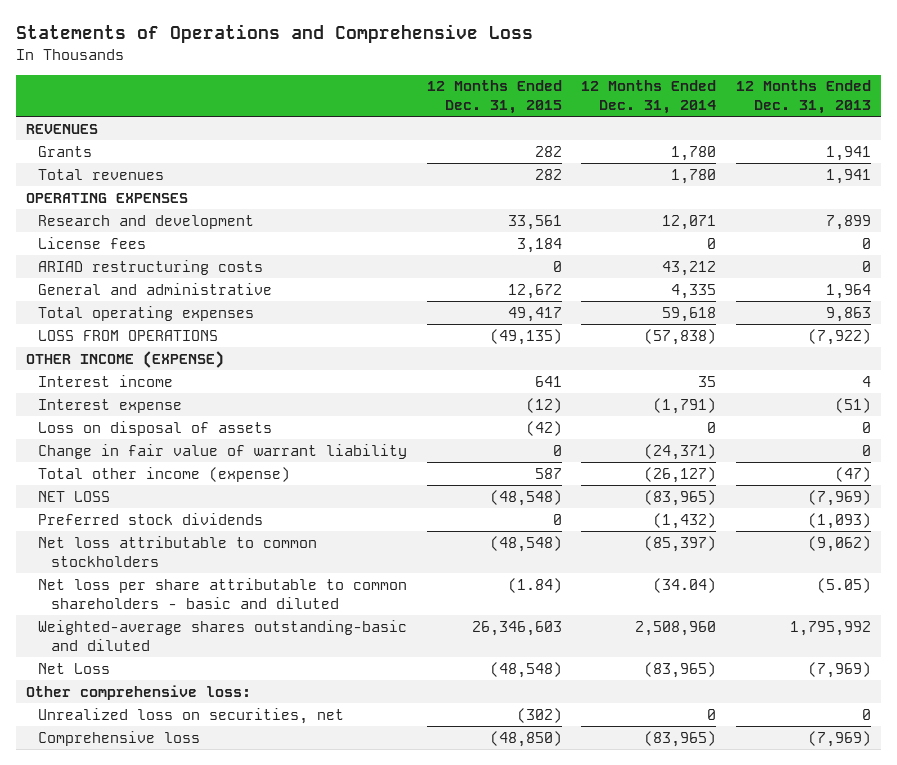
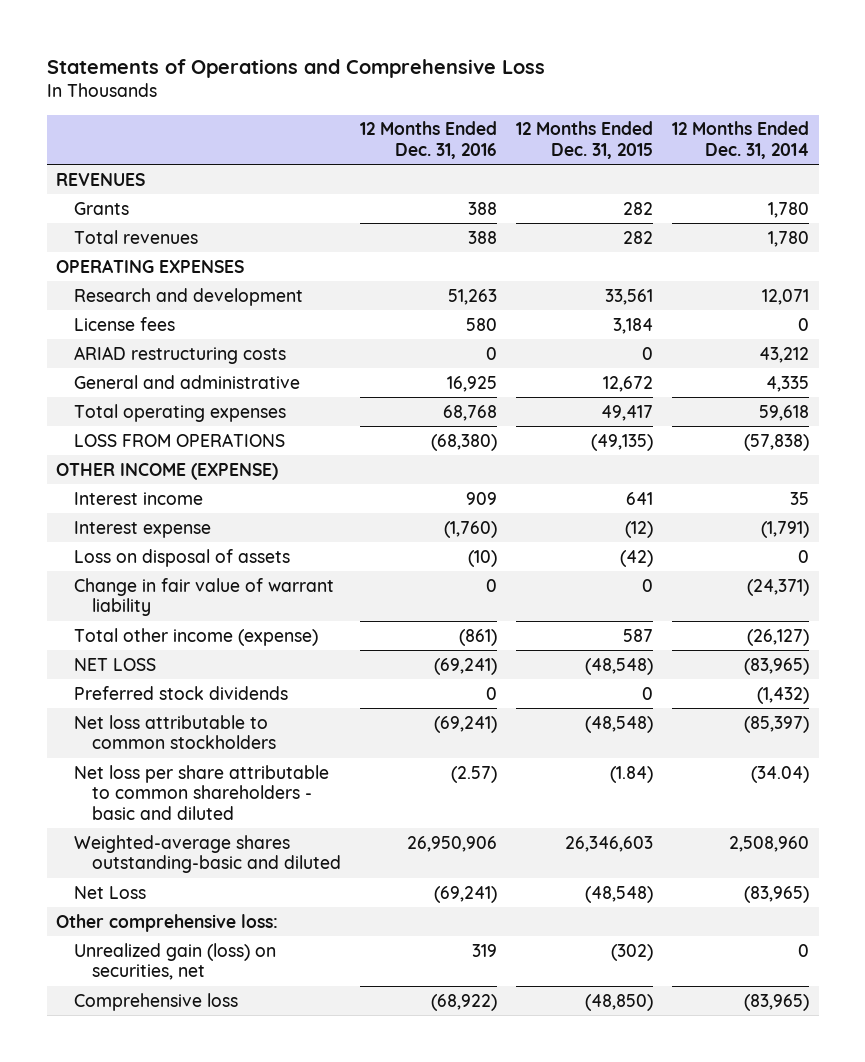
[735,80,871,115] 12 Months Ended Dec. 31, 2013 -> none
none -> [360,121,498,159] 12 Months Ended Dec. 31, 2016
[38,707,345,724] Unrealized loss on securities, net -> [74,942,277,981] Unrealized gain (loss) on securities, net

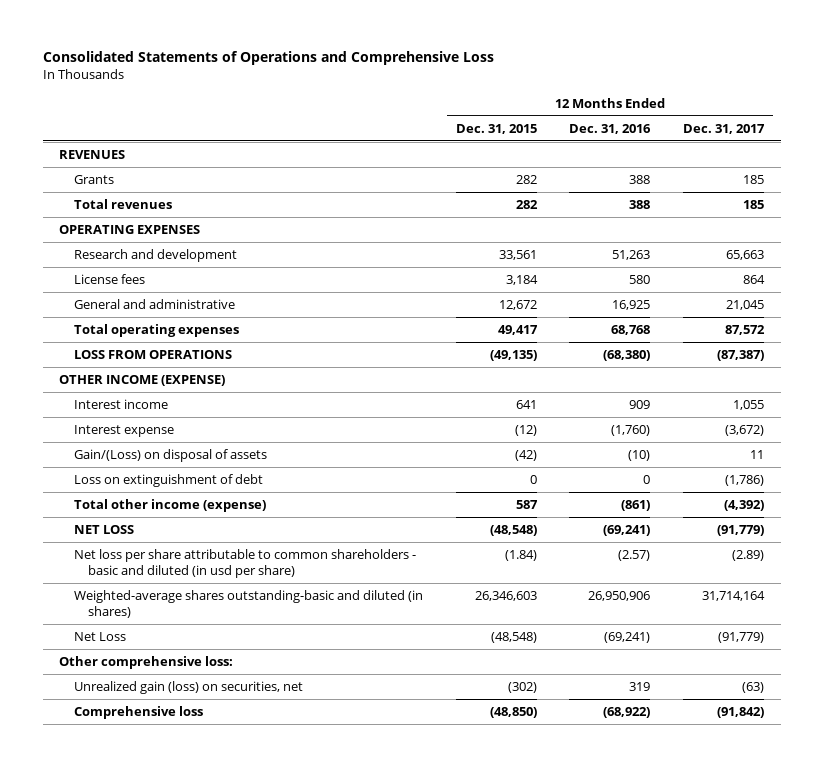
[46,58,545,78] Statements of Operations and Comprehensive Loss -> [42,50,494,65] Consolidated Statements of Operations and Comprehensive Loss
[672,121,810,159] 12 Months Ended Dec. 31, 2014 -> none
none -> [683,123,766,134] Dec. 31, 2017
[74,345,287,364] ARIAD restructuring costs -> none
[74,577,335,617] Change in fair value of warrant liability -> none
[74,548,291,567] Loss on disposal of assets -> [73,448,267,462] Gain/(Loss) on disposal of assets
none -> [73,473,263,487] Loss on extinguishment of debt
[74,685,289,700] Preferred stock dividends -> none
[74,714,277,750] Net loss attributable to common stockholders -> none
[74,764,330,820] Net loss per share attributable to common shareholders - basic and diluted -> [73,548,416,578] Net loss per share attributable to common shareholders - basic and diluted (in usd per share)
[74,834,342,874] Weighted-average shares outstanding-basic and diluted -> [73,589,423,618] Weighted-average shares outstanding-basic and diluted (in shares)

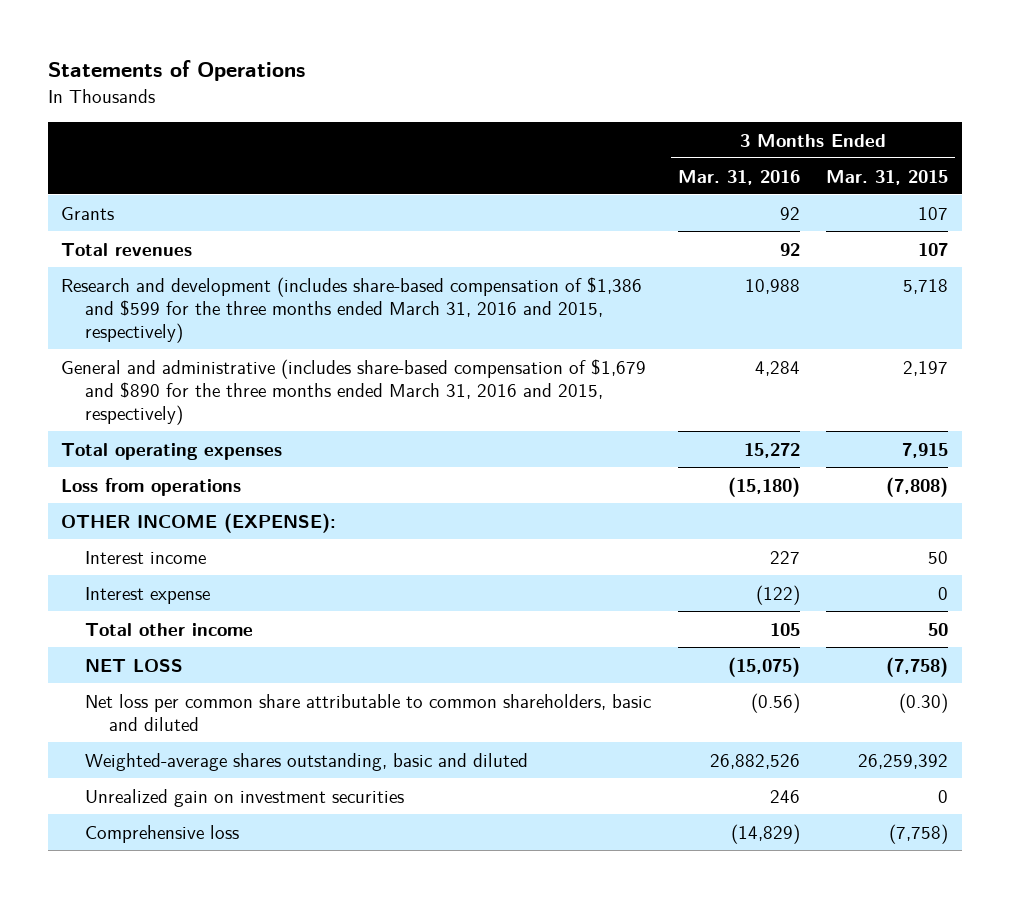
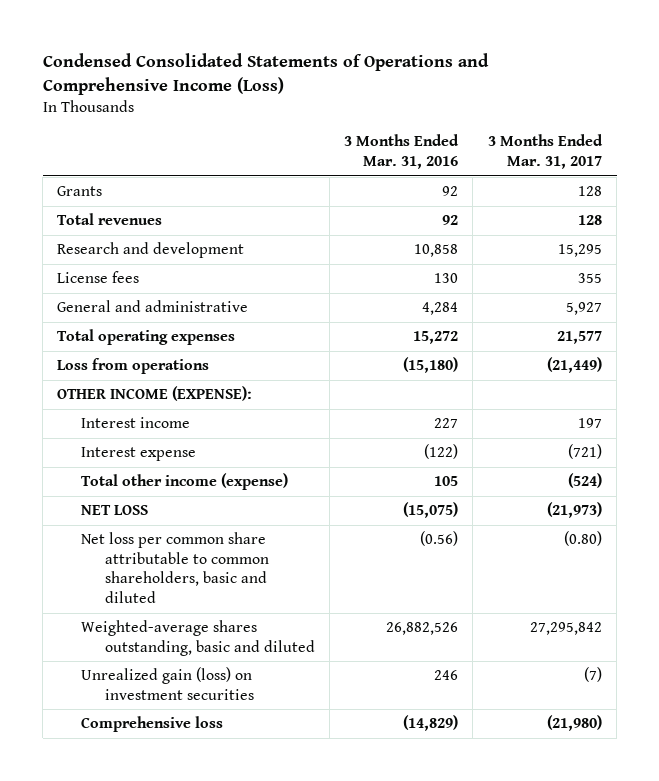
[47,60,305,82] Statements of Operations -> [42,52,489,95] Condensed Consolidated Statements of Operations and Comprehensive Income (Loss)
[826,169,949,185] Mar. 31, 2015 -> none
none -> [487,134,603,170] 3 Months Ended Mar. 31, 2017
[60,276,642,343] Research and development (includes share-based compensation of $1,386 and $599 for the three months ended March 31, 2016 and 2015, respectively) -> none
none -> [57,242,245,259] Research and development
none -> [57,271,140,284] License fees
[60,358,646,425] General and administrative (includes share-based compensation of $1,679 and $890 for the three months ended March 31, 2016 and 2015, respectively) -> [57,300,249,313] General and administrative
[85,622,254,636] Total other income -> [81,473,289,491] Total other income (expense)
[85,788,405,807] Unrealized gain on investment securities -> [81,667,254,700] Unrealized gain (loss) on investment securities

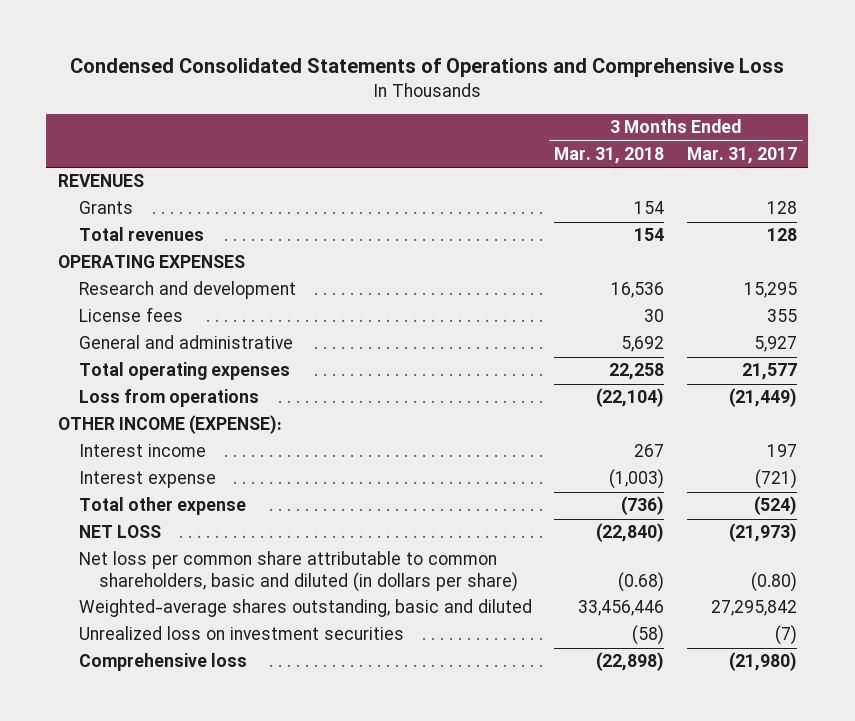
[42,52,489,95] Condensed Consolidated Statements of Operations and Comprehensive Income (Loss) -> [70,58,785,78] Condensed Consolidated Statements of Operations and Comprehensive Loss
[344,134,460,170] 3 Months Ended Mar. 31, 2016 -> none
none -> [554,146,665,164] Mar. 31, 2018
none -> [57,174,144,188] REVENUES
none -> [57,255,245,269] OPERATING EXPENSES
[81,473,289,491] Total other income (expense) -> [78,497,246,516] Total other expense
[81,532,269,603] Net loss per common share attributable to common shareholders, basic and diluted -> [78,551,519,593] Net loss per common share attributable to common shareholders, basic and diluted (in dollars per share)
[81,667,254,700] Unrealized gain (loss) on investment securities -> [78,626,404,641] Unrealized loss on investment securities

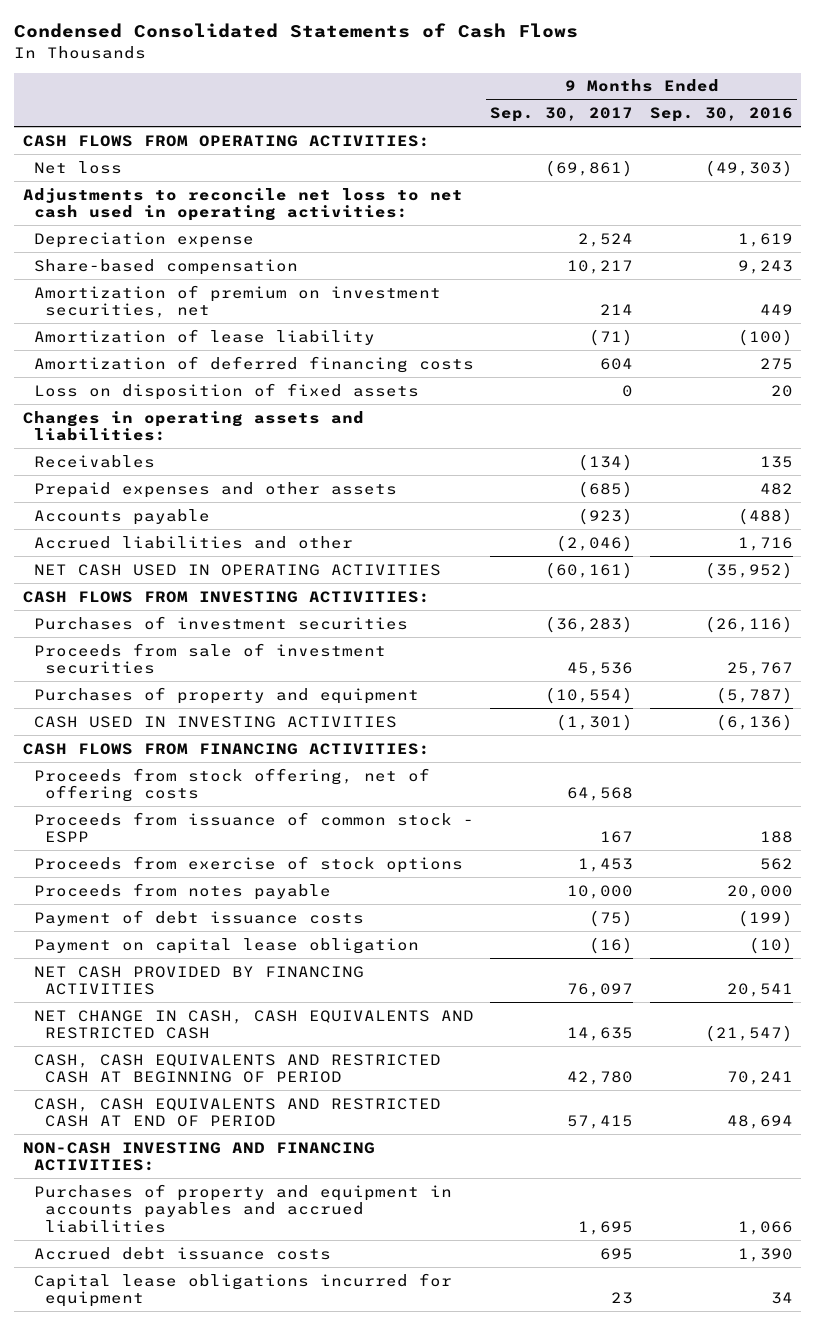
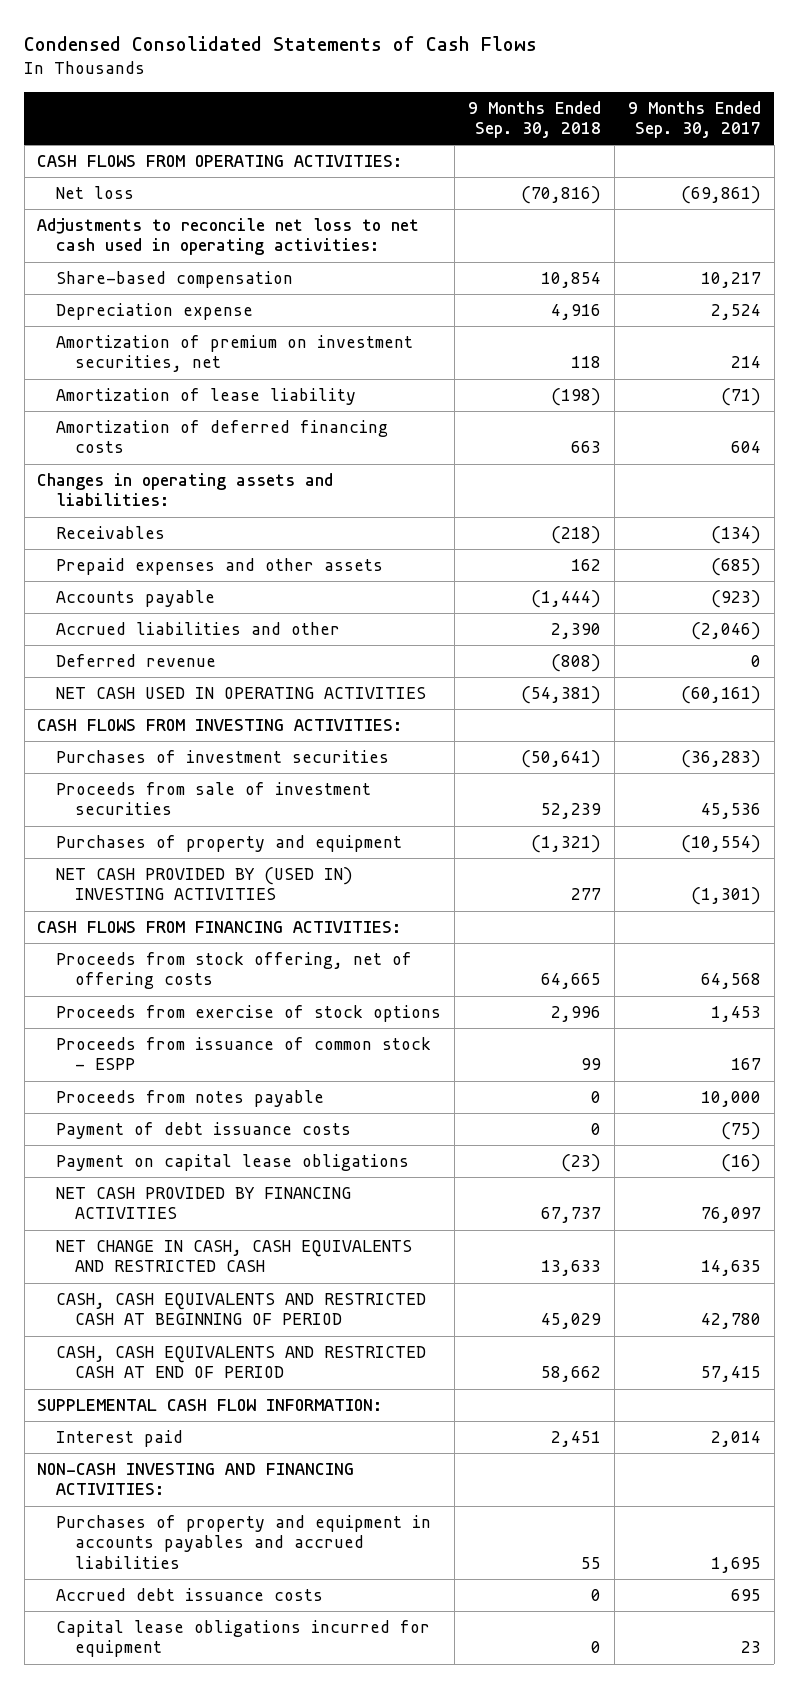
[649,107,793,123] Sep. 30, 2016 -> none
none -> [468,100,602,139] 9 Months Ended Sep. 30, 2018
[33,231,254,248] Depreciation expense -> [56,303,254,321] Depreciation expense
[33,382,419,400] Loss on disposition of fixed assets -> none
none -> [56,654,217,668] Deferred revenue
[33,715,397,728] CASH USED IN INVESTING ACTIVITIES -> [56,867,354,901] NET CASH PROVIDED BY (USED IN) INVESTING ACTIVITIES
[33,811,474,844] Proceeds from issuance of common stock - ESPP -> [56,1037,432,1071] Proceeds from issuance of common stock - ESPP
[33,937,419,954] Payment on capital lease obligation -> [56,1154,410,1172] Payment on capital lease obligations
none -> [37,1399,383,1412] SUPPLEMENTAL CASH FLOW INFORMATION:
none -> [56,1430,184,1448] Interest paid

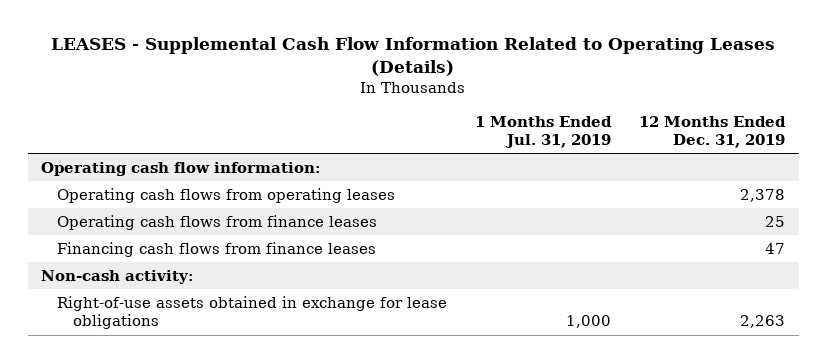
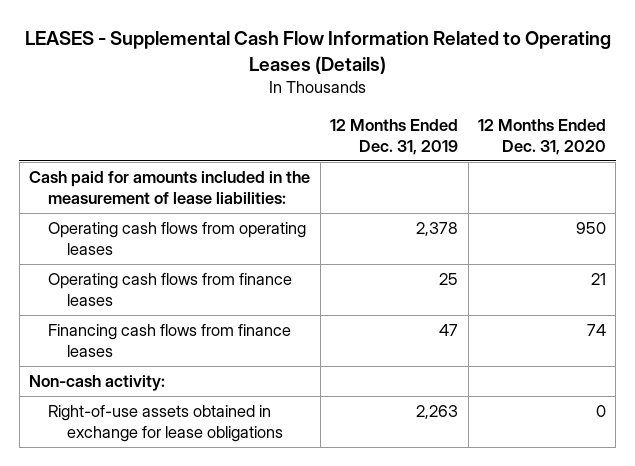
[474,115,612,149] 1 Months Ended Jul. 31, 2019 -> none
none -> [478,118,607,155] 12 Months Ended Dec. 31, 2020
[41,161,322,176] Operating cash flow information: -> [29,171,311,204] Cash paid for amounts included in the measurement of lease liabilities:

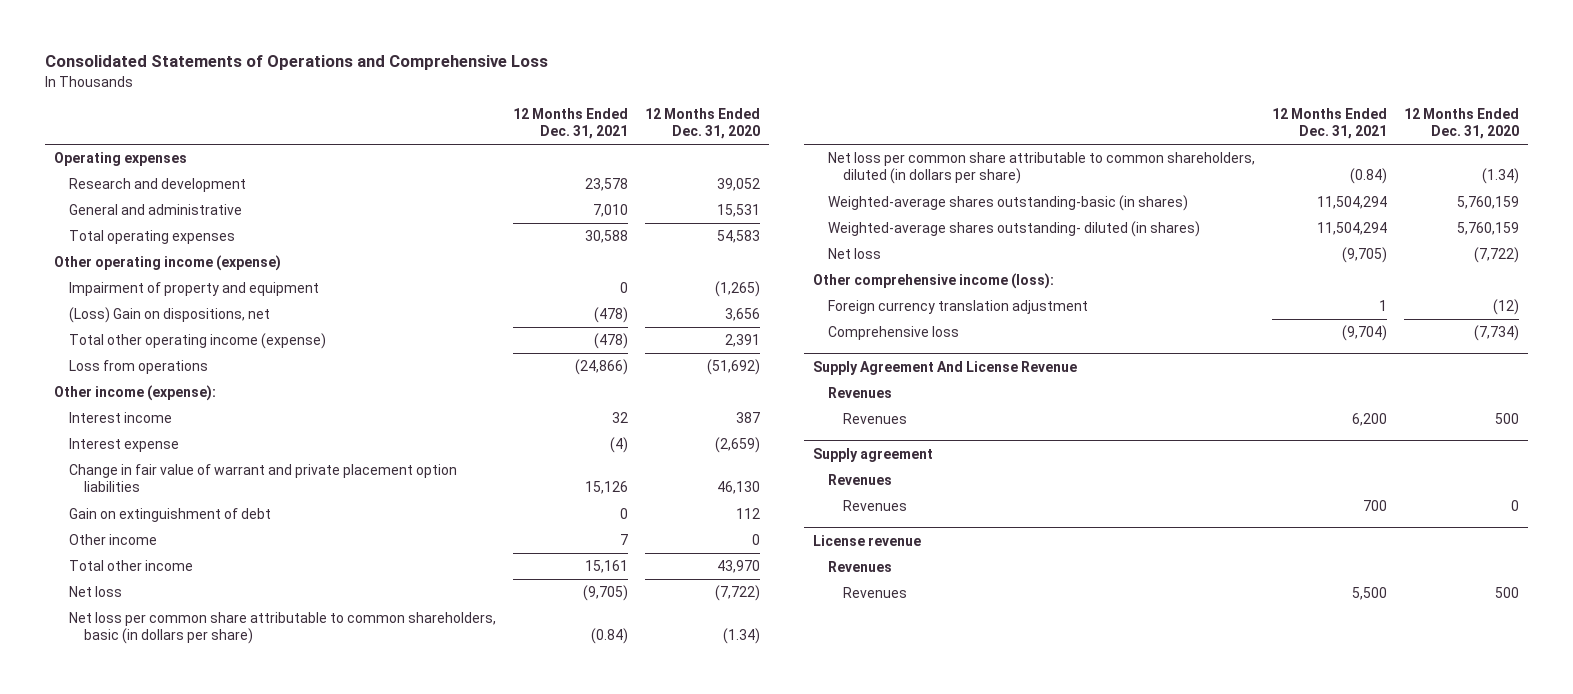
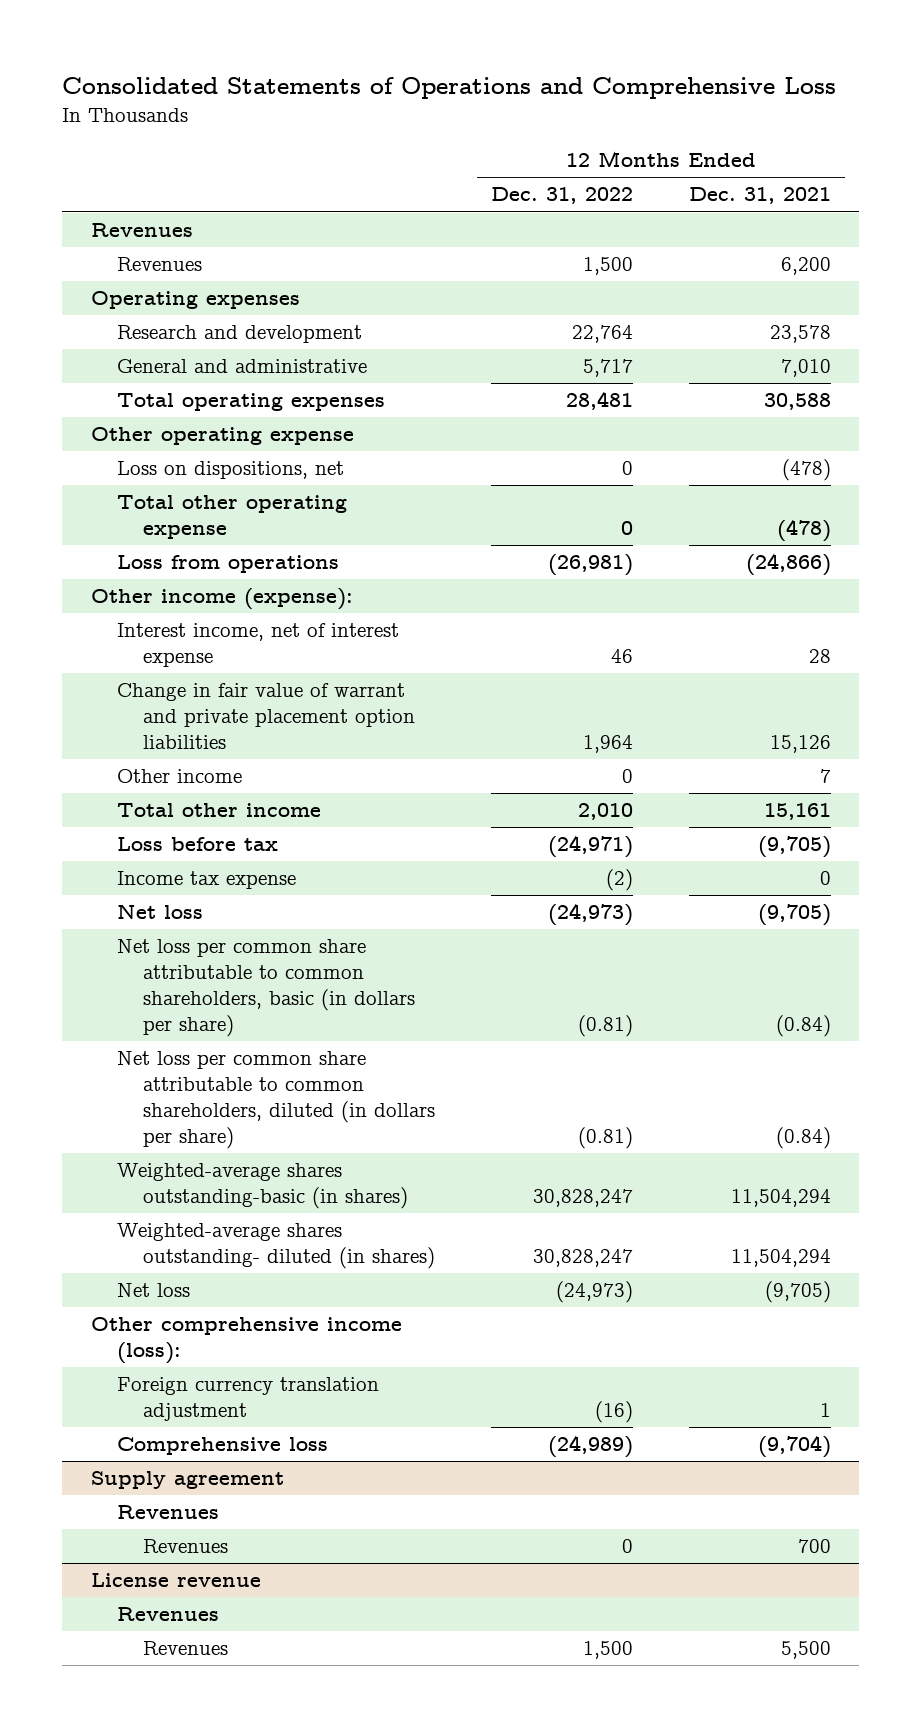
[645,108,761,140] 12 Months Ended Dec. 31, 2020 -> none
none -> [490,187,633,205] Dec. 31, 2022
none -> [90,223,193,238] Revenues
none -> [116,257,202,272] Revenues
[68,282,319,297] Impairment of property and equipment -> none
[53,255,281,272] Other operating income (expense) -> [90,427,354,446] Other operating expense
[68,307,270,324] (Loss) Gain on dispositions, net -> [116,461,344,480] Loss on dispositions, net
[68,333,326,350] Total other operating income (expense) -> [116,495,347,540] Total other operating expense
[68,412,172,424] Interest income -> none
[68,438,179,453] Interest expense -> none
none -> [116,623,399,668] Interest income, net of interest expense
[68,508,271,523] Gain on extinguishment of debt -> none
none -> [116,837,278,852] Loss before tax
none -> [116,871,296,890] Income tax expense
[813,360,1078,375] Supply Agreement And License Revenue -> none
[827,387,892,399] Revenues -> none
[842,413,907,425] Revenues -> none

